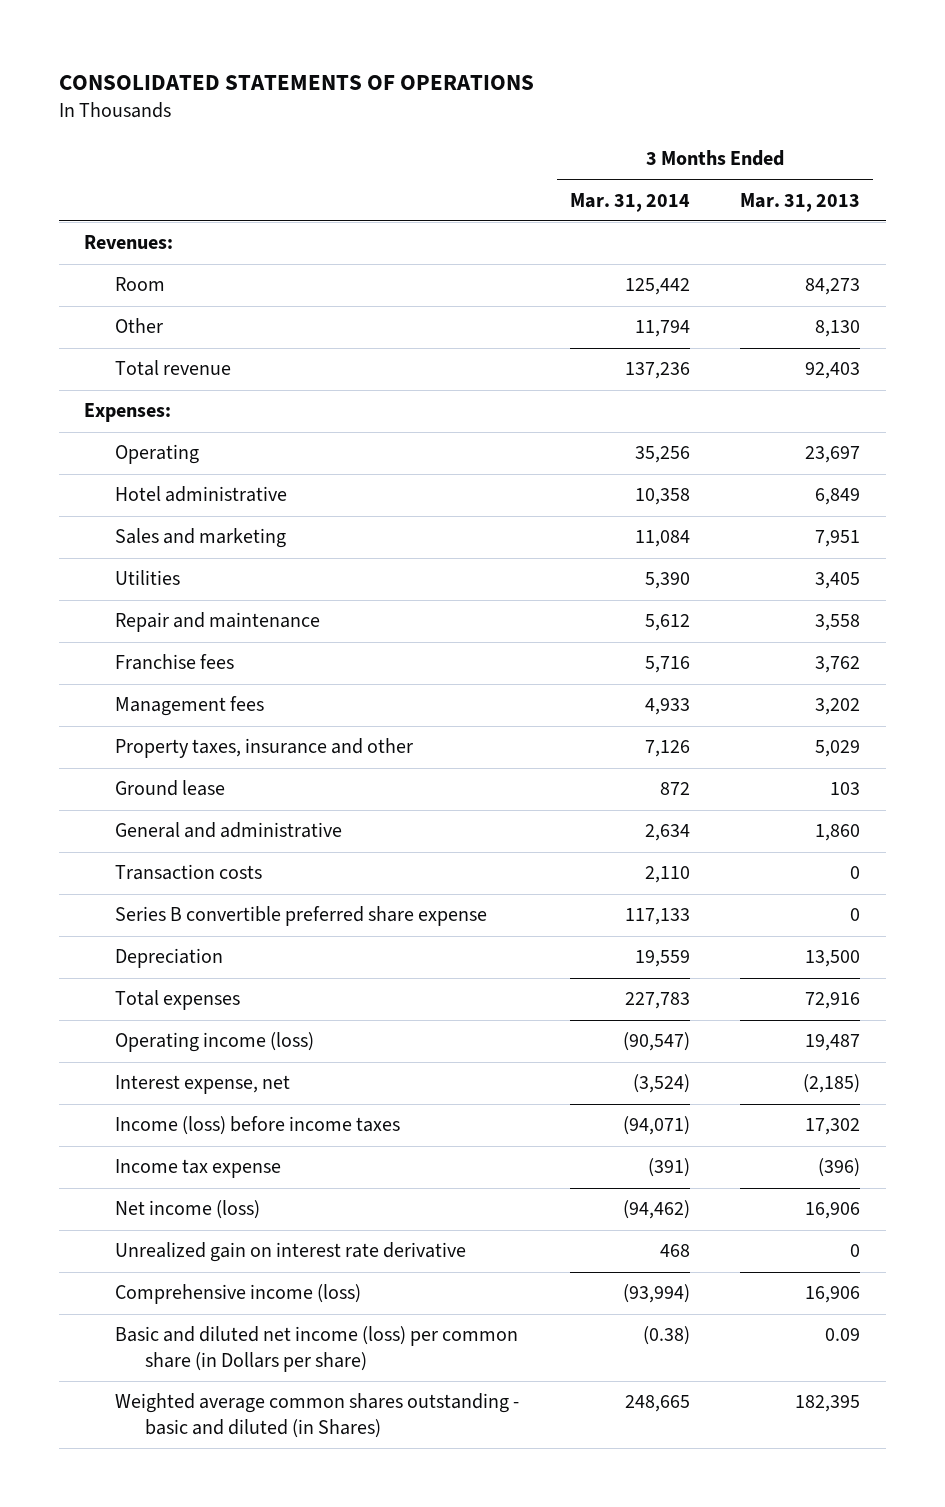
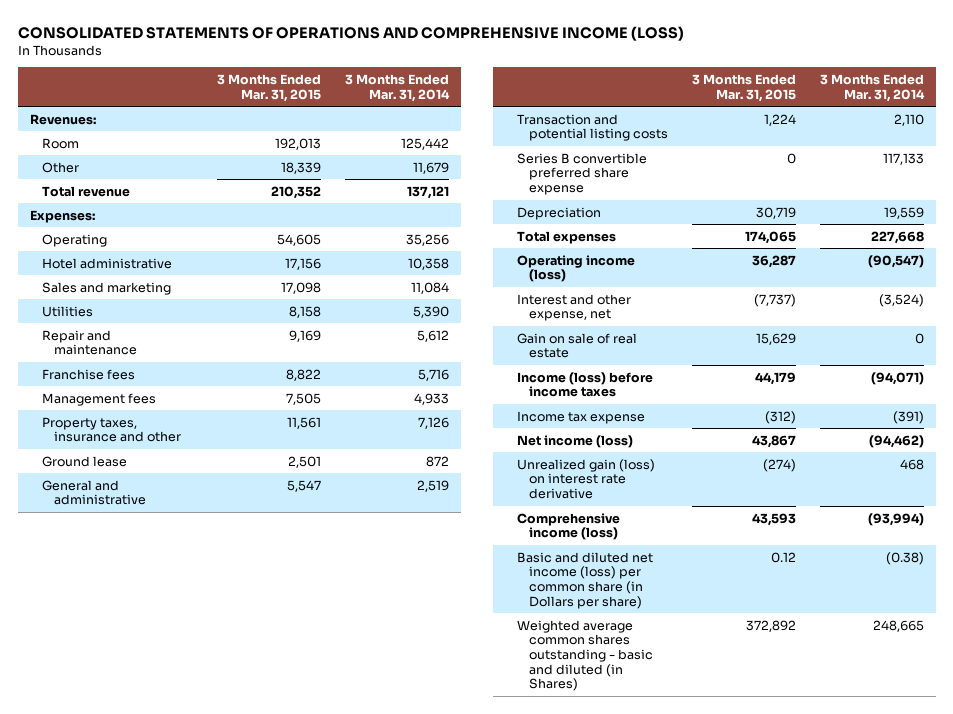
[58,75,534,91] CONSOLIDATED STATEMENTS OF OPERATIONS -> [17,25,684,41] CONSOLIDATED STATEMENTS OF OPERATIONS AND COMPREHENSIVE INCOME (LOSS)
[740,192,861,212] Mar. 31, 2013 -> none
none -> [216,74,321,102] 3 Months Ended Mar. 31, 2015
[634,320,690,338] 11,794 -> [412,161,449,174] 11,679
[624,362,690,380] 137,236 -> [406,185,449,199] 137,121
[644,824,690,842] 2,634 -> [416,479,449,492] 2,519
[114,864,262,881] Transaction costs -> [516,113,668,142] Transaction and potential listing costs
[624,992,690,1010] 227,783 -> [870,230,924,244] 227,668
[114,1075,290,1095] Interest expense, net -> [516,293,631,322] Interest and other expense, net
none -> [516,332,637,359] Gain on sale of real estate
[114,1242,466,1263] Unrealized gain on interest rate derivative -> [516,458,655,500] Unrealized gain (loss) on interest rate derivative

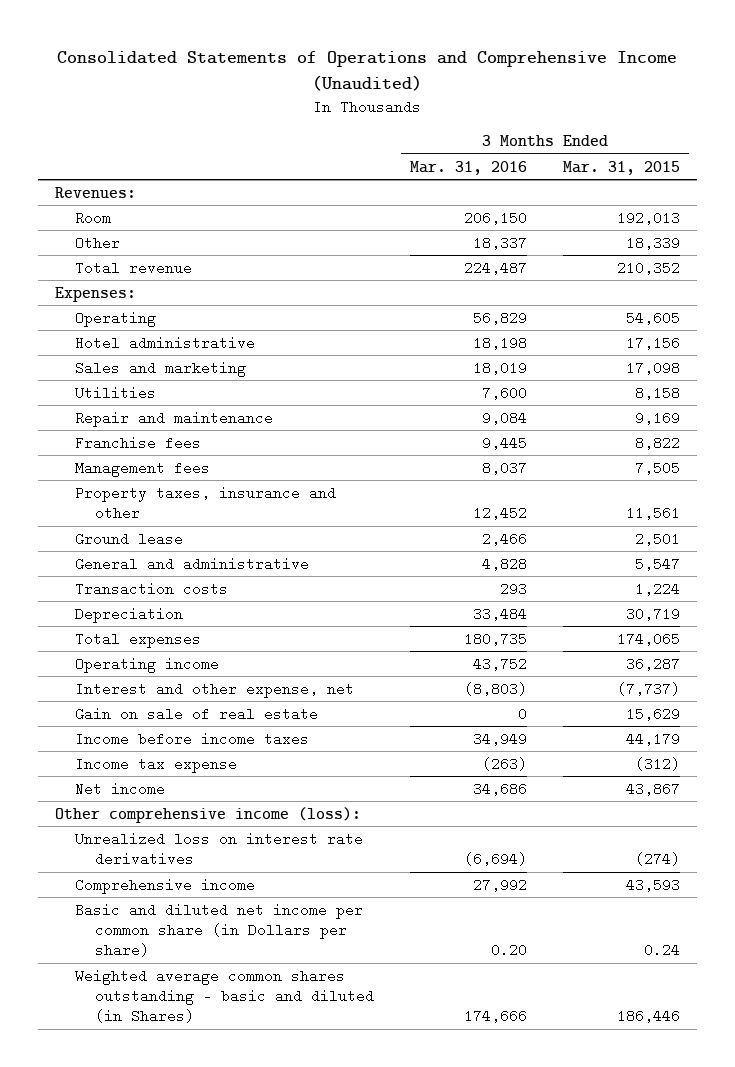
[17,25,684,41] CONSOLIDATED STATEMENTS OF OPERATIONS AND COMPREHENSIVE INCOME (LOSS) -> [57,51,678,92] Consolidated Statements of Operations and Comprehensive Income (Unaudited)
[344,74,450,102] 3 Months Ended Mar. 31, 2014 -> none
none -> [410,160,528,175] Mar. 31, 2016
[516,152,647,196] Series B convertible preferred share expense -> none
[516,113,668,142] Transaction and potential listing costs -> [75,581,229,596] Transaction costs
[516,254,635,283] Operating income (loss) -> [75,656,220,673] Operating income
[516,371,653,398] Income (loss) before income taxes -> [75,731,310,746] Income before income taxes
[516,434,633,448] Net income (loss) -> [75,781,166,796] Net income
none -> [55,806,362,823] Other comprehensive income (loss):
[516,458,655,500] Unrealized gain (loss) on interest rate derivative -> [75,831,364,867] Unrealized loss on interest rate derivatives
[516,512,620,541] Comprehensive income (loss) -> [75,877,256,894] Comprehensive income
[516,551,653,609] Basic and diluted net income (loss) per common share (in Dollars per share) -> [75,902,364,958] Basic and diluted net income per common share (in Dollars per share)
[770,551,796,563] 0.12 -> [643,943,680,958] 0.24
[745,619,796,632] 372,892 -> [616,1009,680,1024] 186,446

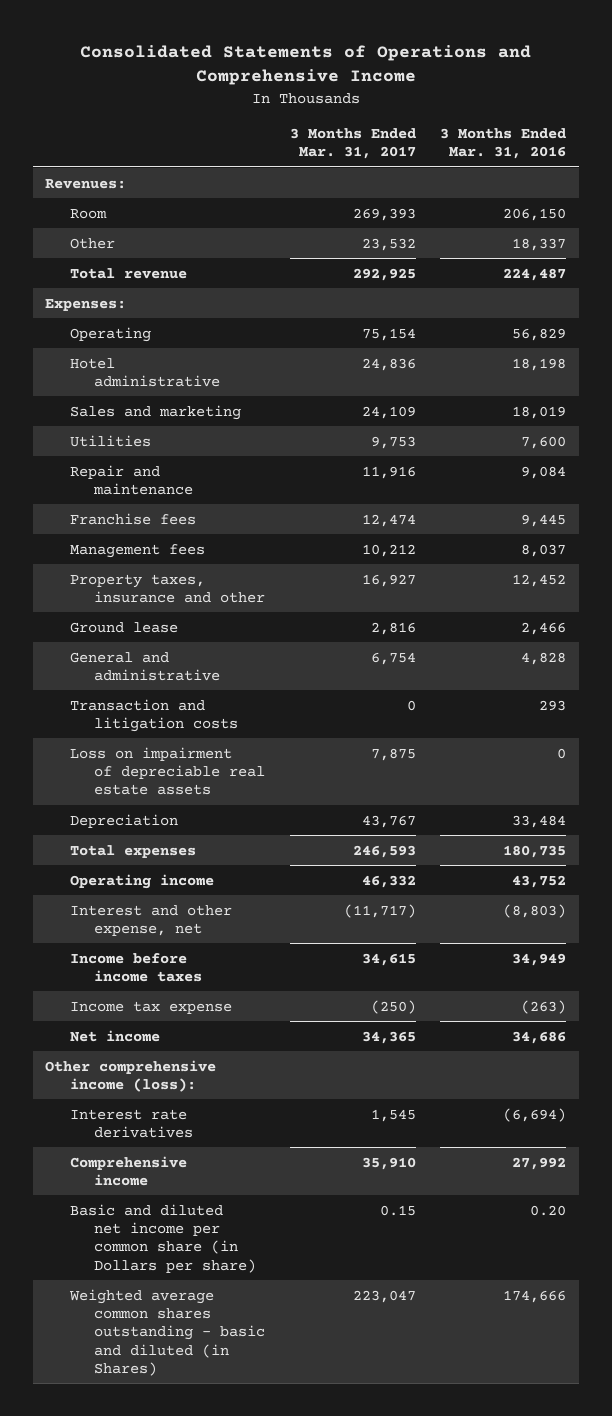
[57,51,678,92] Consolidated Statements of Operations and Comprehensive Income (Unaudited) -> [79,45,531,86] Consolidated Statements of Operations and Comprehensive Income
[562,160,680,175] Mar. 31, 2015 -> none
none -> [289,127,416,160] 3 Months Ended Mar. 31, 2017
[75,581,229,596] Transaction costs -> [69,698,238,732] Transaction and litigation costs
none -> [69,746,265,796] Loss on impairment of depreciable real estate assets
[75,706,319,721] Gain on sale of real estate -> none
[75,831,364,867] Unrealized loss on interest rate derivatives -> [69,1108,193,1138] Interest rate derivatives

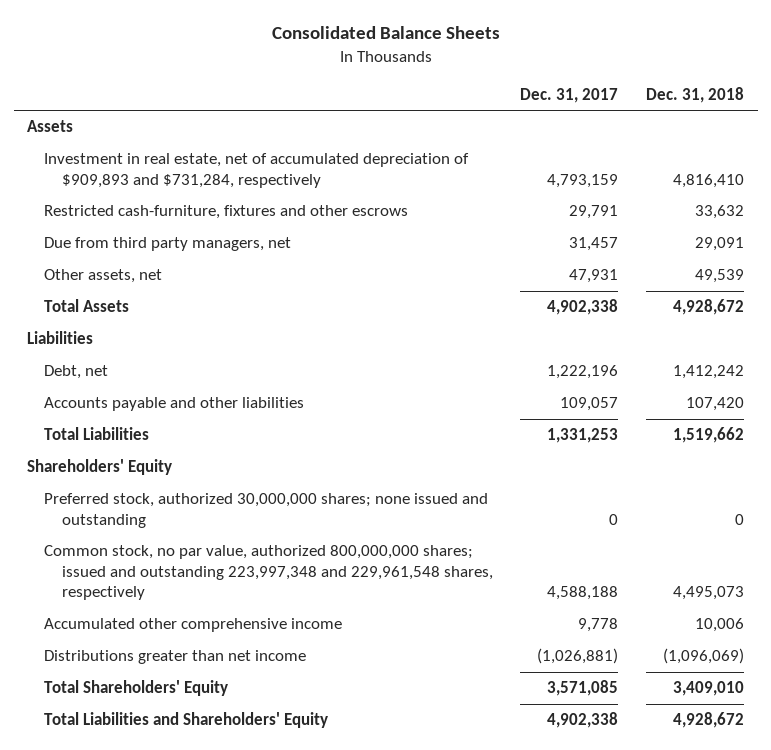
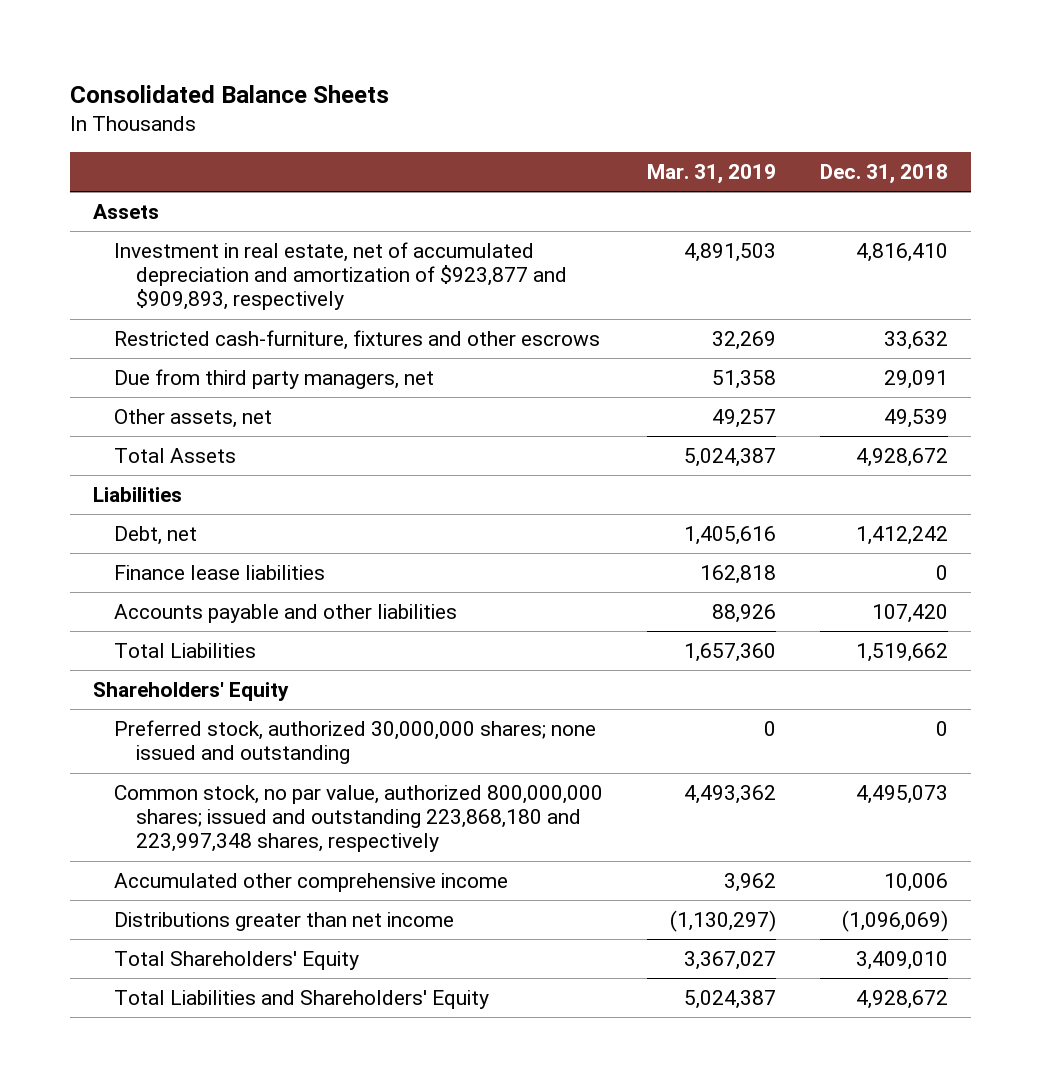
[520,87,619,103] Dec. 31, 2017 -> none
none -> [647,163,777,184] Mar. 31, 2019
[44,153,470,188] Investment in real estate, net of accumulated depreciation of $909,893 and $731,284, respectively -> [114,242,567,311] Investment in real estate, net of accumulated depreciation and amortization of $923,877 and $909,893, respectively
none -> [114,565,326,581] Finance lease liabilities
[44,545,493,600] Common stock, no par value, authorized 800,000,000 shares; issued and outstanding 223,997,348 and 229,961,548 shares, respectively -> [114,785,604,853] Common stock, no par value, authorized 800,000,000 shares; issued and outstanding 223,868,180 and 223,997,348 shares, respectively

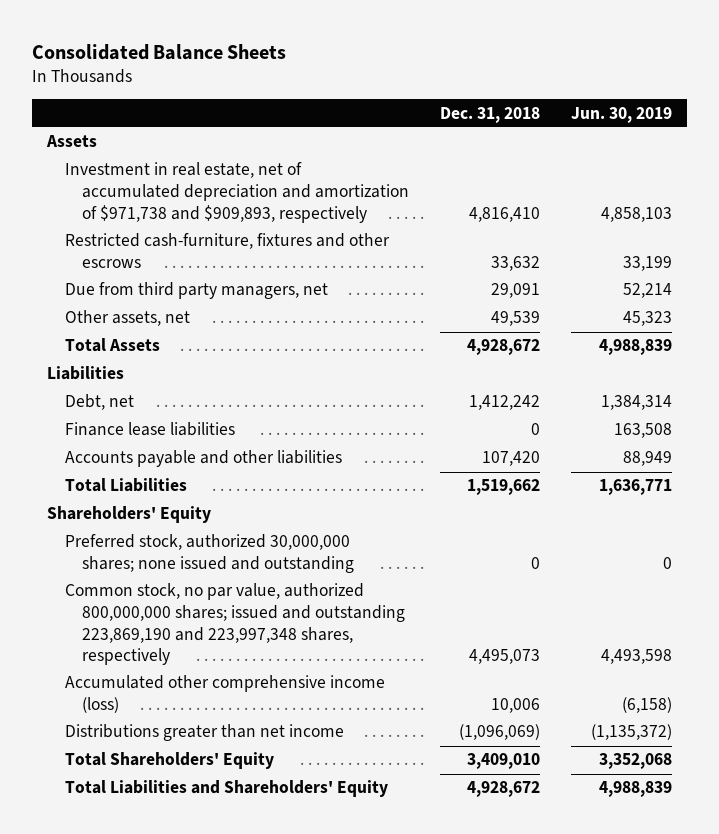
[647,163,777,184] Mar. 31, 2019 -> none
none -> [570,106,672,123] Jun. 30, 2019
[114,242,567,311] Investment in real estate, net of accumulated depreciation and amortization of $923,877 and $909,893, respectively -> [64,162,409,223] Investment in real estate, net of accumulated depreciation and amortization of $971,738 and $909,893, respectively
[114,785,604,853] Common stock, no par value, authorized 800,000,000 shares; issued and outstanding 223,868,180 and 223,997,348 shares, respectively -> [64,583,405,666] Common stock, no par value, authorized 800,000,000 shares; issued and outstanding 223,869,190 and 223,997,348 shares, respectively
[114,873,509,893] Accumulated other comprehensive income -> [64,675,385,714] Accumulated other comprehensive income (loss)

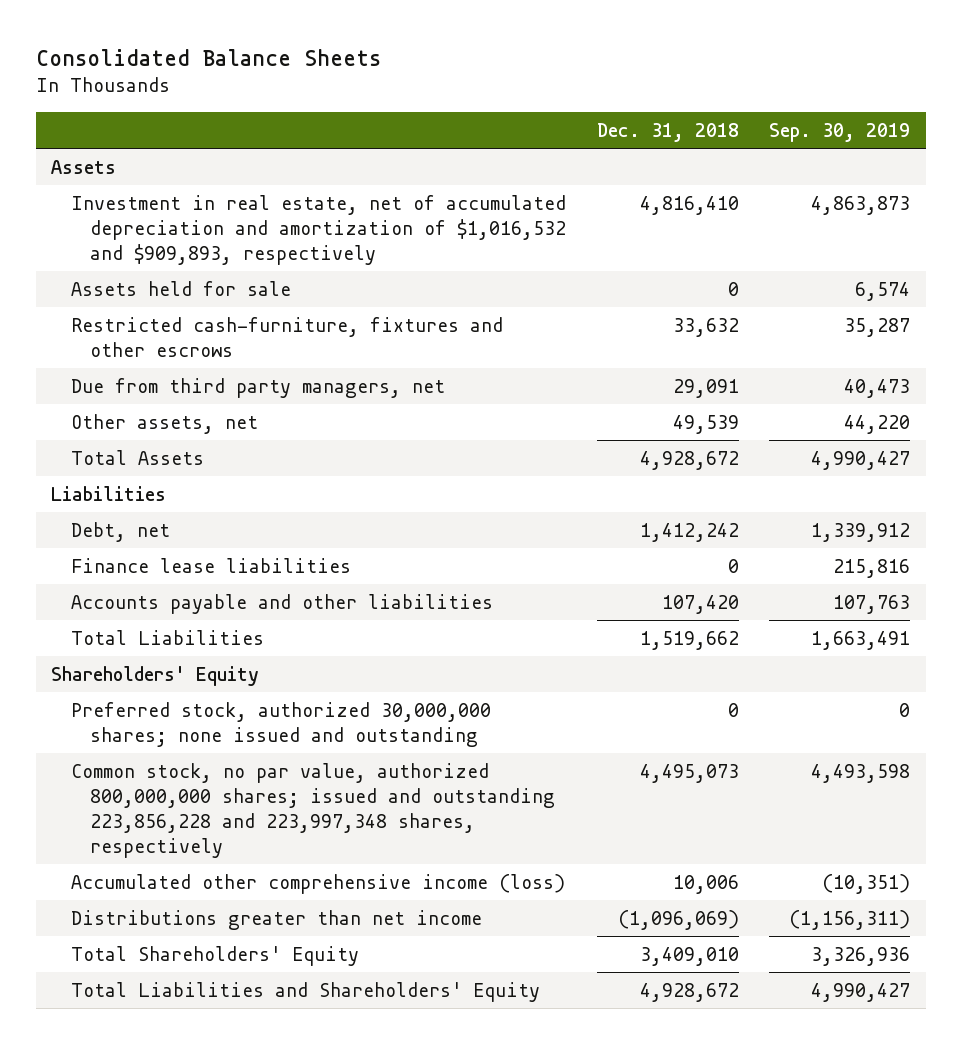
[570,106,672,123] Jun. 30, 2019 -> none
none -> [769,122,911,142] Sep. 30, 2019
[64,162,409,223] Investment in real estate, net of accumulated depreciation and amortization of $971,738 and $909,893, respectively -> [70,194,567,265] Investment in real estate, net of accumulated depreciation and amortization of $1,016,532 and $909,893, respectively
none -> [70,280,291,296] Assets held for sale
[64,583,405,666] Common stock, no par value, authorized 800,000,000 shares; issued and outstanding 223,869,190 and 223,997,348 shares, respectively -> [70,762,556,858] Common stock, no par value, authorized 800,000,000 shares; issued and outstanding 223,856,228 and 223,997,348 shares, respectively

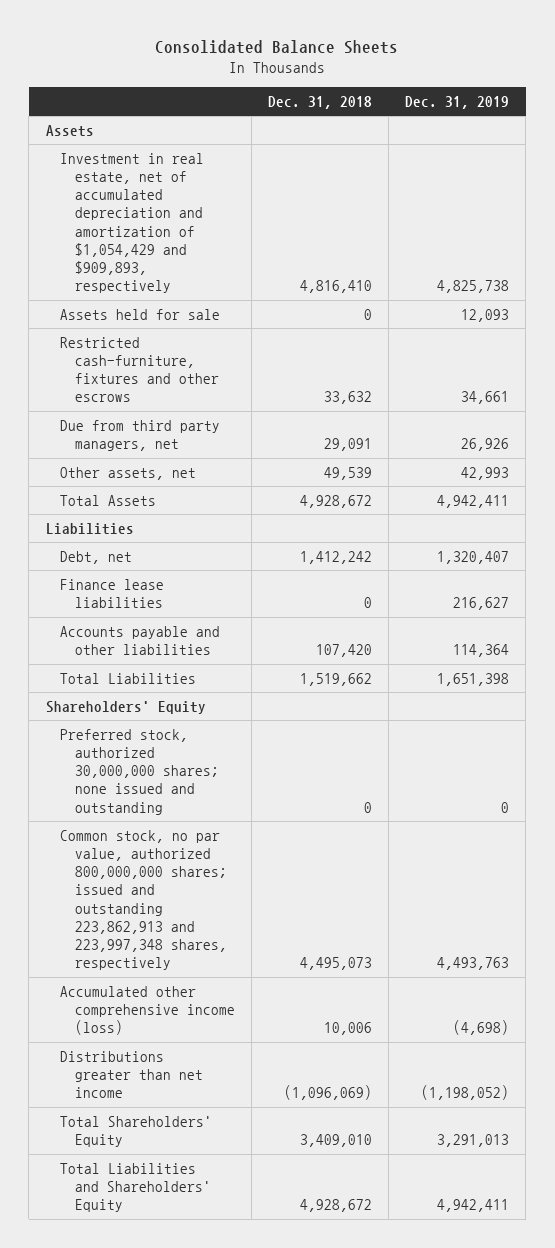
[769,122,911,142] Sep. 30, 2019 -> none
none -> [405,95,510,109] Dec. 31, 2019
[70,194,567,265] Investment in real estate, net of accumulated depreciation and amortization of $1,016,532 and $909,893, respectively -> [60,152,205,294] Investment in real estate, net of accumulated depreciation and amortization of $1,054,429 and $909,893, respectively
[70,762,556,858] Common stock, no par value, authorized 800,000,000 shares; issued and outstanding 223,856,228 and 223,997,348 shares, respectively -> [60,829,227,971] Common stock, no par value, authorized 800,000,000 shares; issued and outstanding 223,862,913 and 223,997,348 shares, respectively

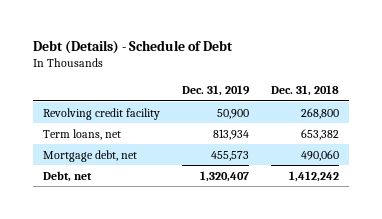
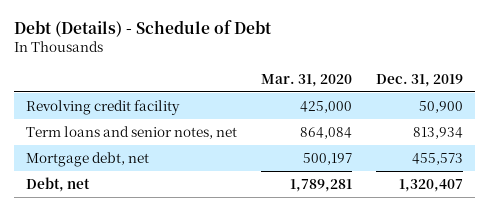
[270,85,339,97] Dec. 31, 2018 -> none
none -> [261,73,353,87] Mar. 31, 2020
[43,128,122,140] Term loans, net -> [25,125,237,139] Term loans and senior notes, net

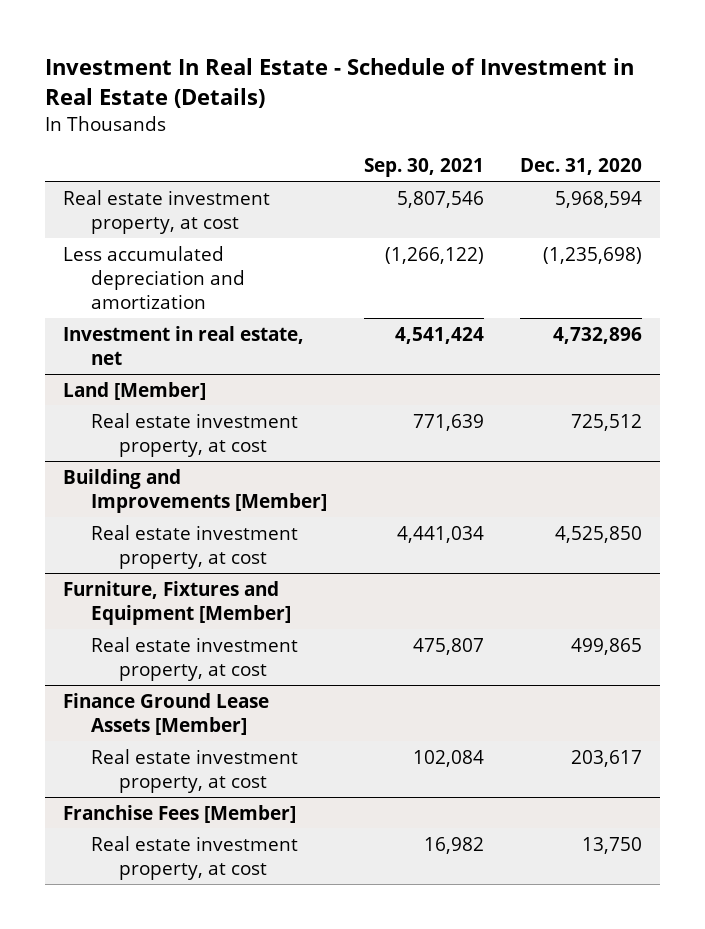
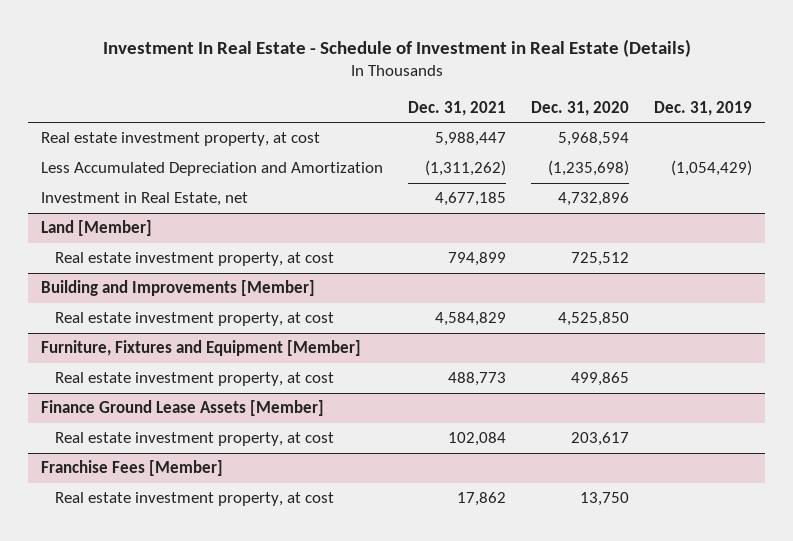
[363,158,484,178] Sep. 30, 2021 -> none
none -> [407,100,506,116] Dec. 31, 2021
none -> [654,100,753,116] Dec. 31, 2019
[63,245,246,310] Less accumulated depreciation and amortization -> [40,162,383,177] Less Accumulated Depreciation and Amortization
[63,325,305,365] Investment in real estate, net -> [40,192,248,207] Investment in Real Estate, net

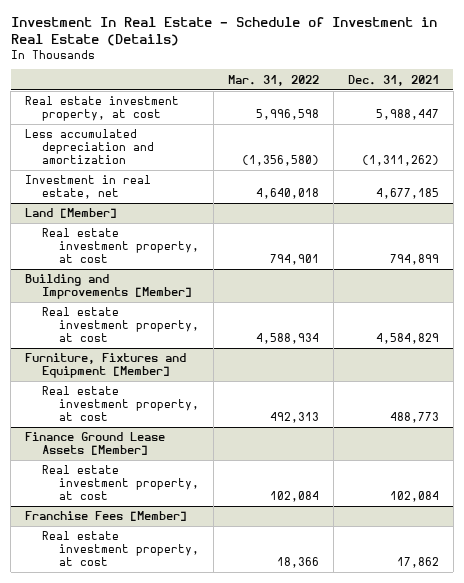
[531,100,630,116] Dec. 31, 2020 -> none
[654,100,753,116] Dec. 31, 2019 -> none
none -> [227,74,319,86] Mar. 31, 2022
[40,162,383,177] Less Accumulated Depreciation and Amortization -> [25,129,155,165] Less accumulated depreciation and amortization
[40,192,248,207] Investment in Real Estate, net -> [25,175,152,200] Investment in real estate, net

